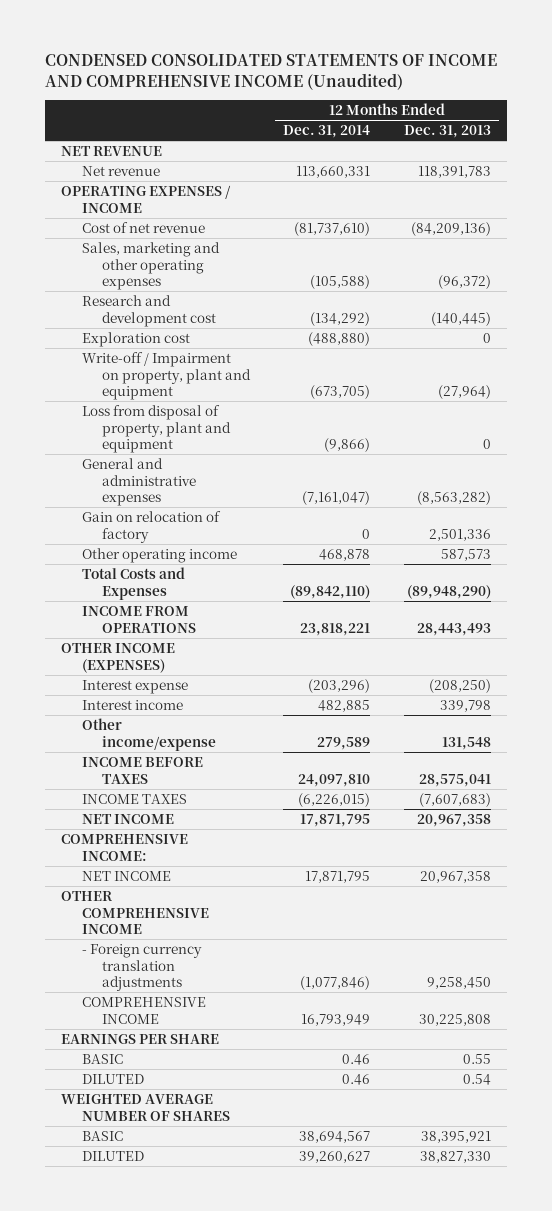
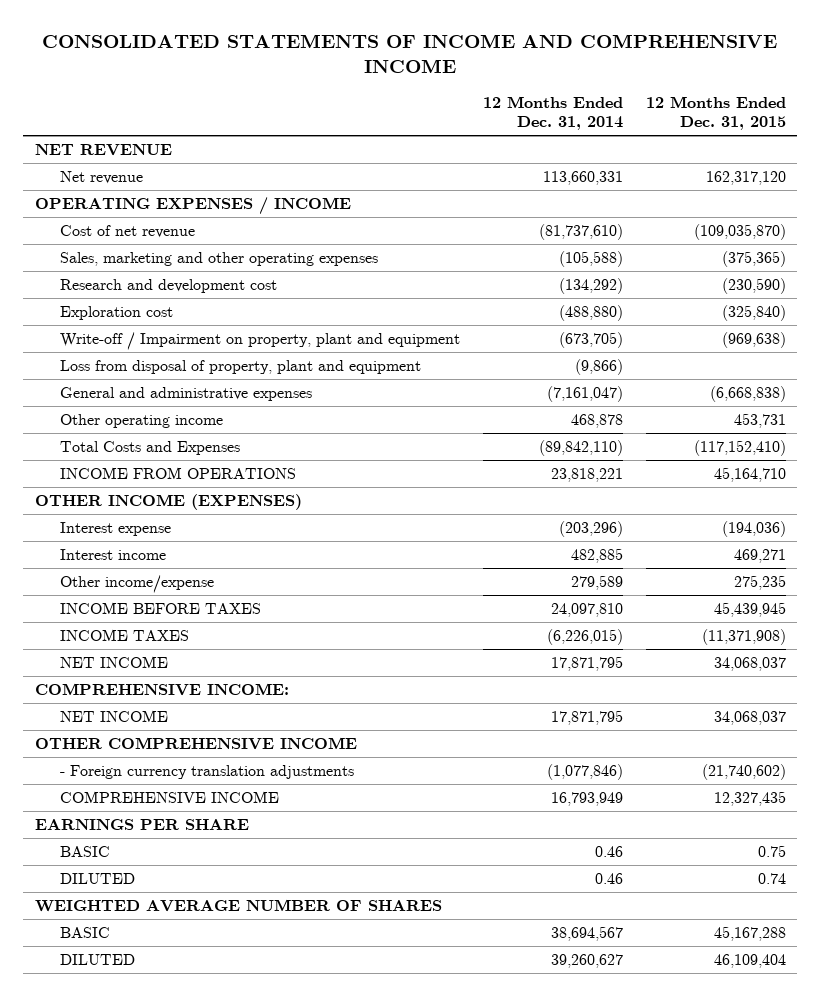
[44,53,497,90] CONDENSED CONSOLIDATED STATEMENTS OF INCOME AND COMPREHENSIVE INCOME (Unaudited) -> [42,34,778,74] CONSOLIDATED STATEMENTS OF INCOME AND COMPREHENSIVE INCOME
[403,125,491,139] Dec. 31, 2013 -> none
none -> [645,96,786,131] 12 Months Ended Dec. 31, 2015
[81,510,221,543] Gain on relocation of factory -> none

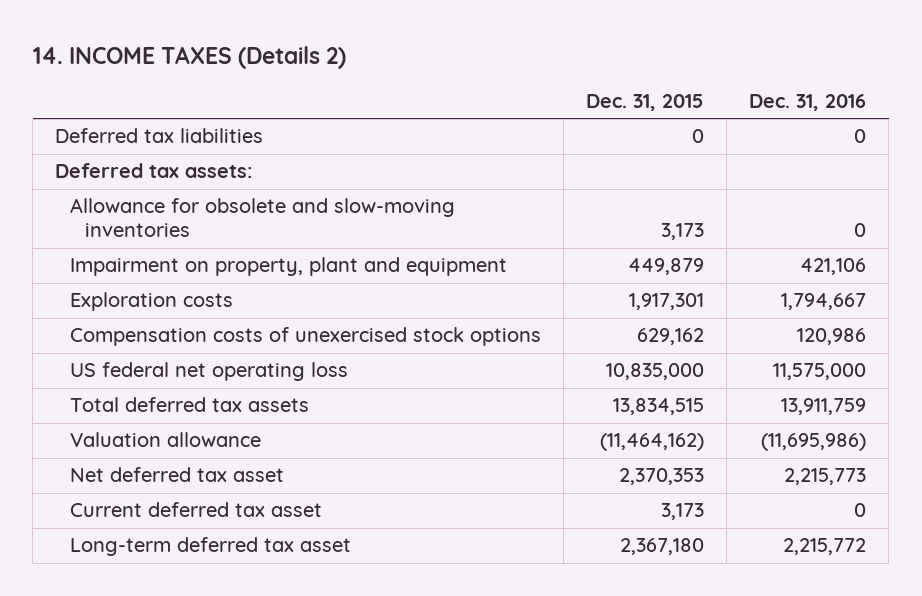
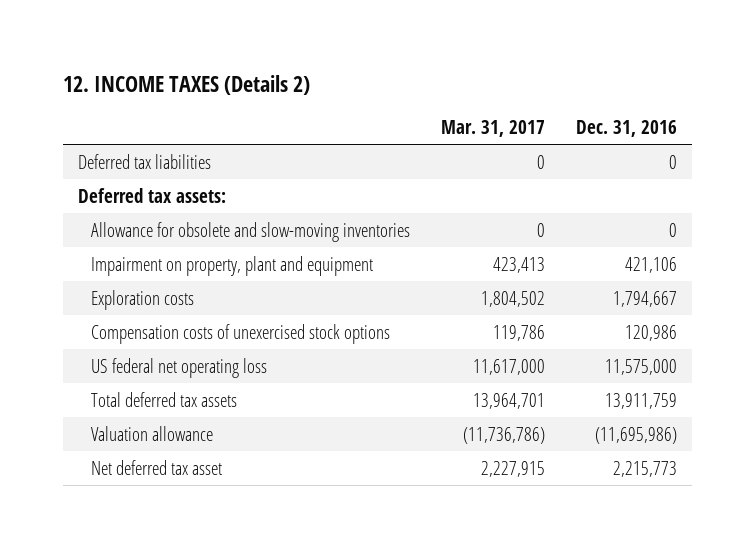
[32,45,346,69] 14. INCOME TAXES (Details 2) -> [62,74,310,95] 12. INCOME TAXES (Details 2)
[586,93,705,111] Dec. 31, 2015 -> none
none -> [440,119,545,137] Mar. 31, 2017
[70,502,323,518] Current deferred tax asset -> none
[70,537,352,557] Long-term deferred tax asset -> none

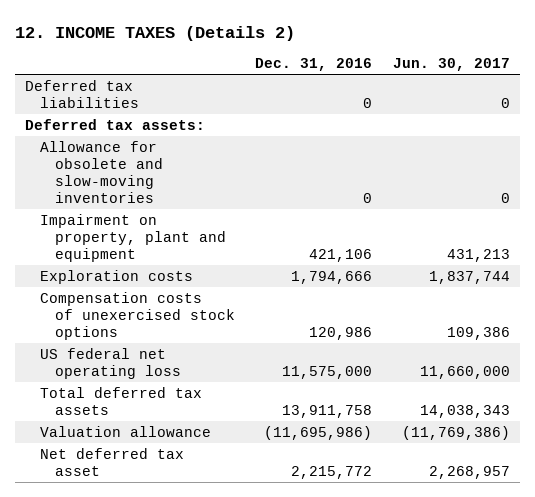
[440,119,545,137] Mar. 31, 2017 -> none
none -> [392,58,510,72] Jun. 30, 2017
[612,290,677,307] 1,794,667 -> [291,270,373,284] 1,794,666
[604,392,677,409] 13,911,759 -> [282,404,373,418] 13,911,758
[612,460,677,477] 2,215,773 -> [291,465,373,479] 2,215,772

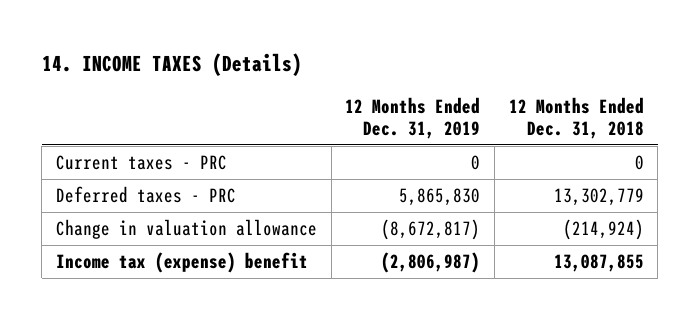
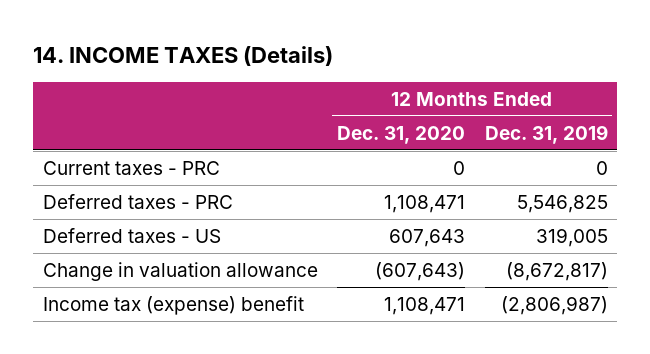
[508,96,644,140] 12 Months Ended Dec. 31, 2018 -> none
none -> [337,125,466,144] Dec. 31, 2020
[399,187,481,206] 5,865,830 -> [516,194,608,213] 5,546,825
none -> [42,227,221,243] Deferred taxes - US

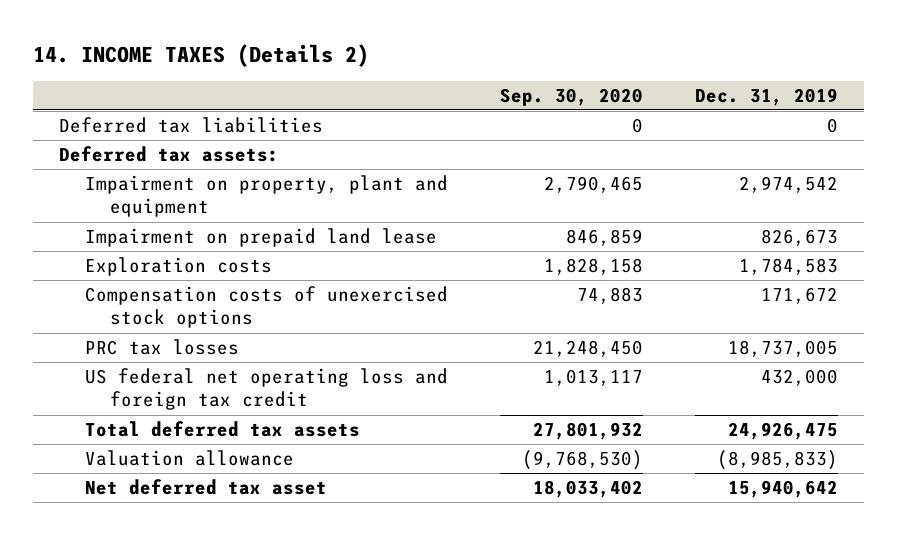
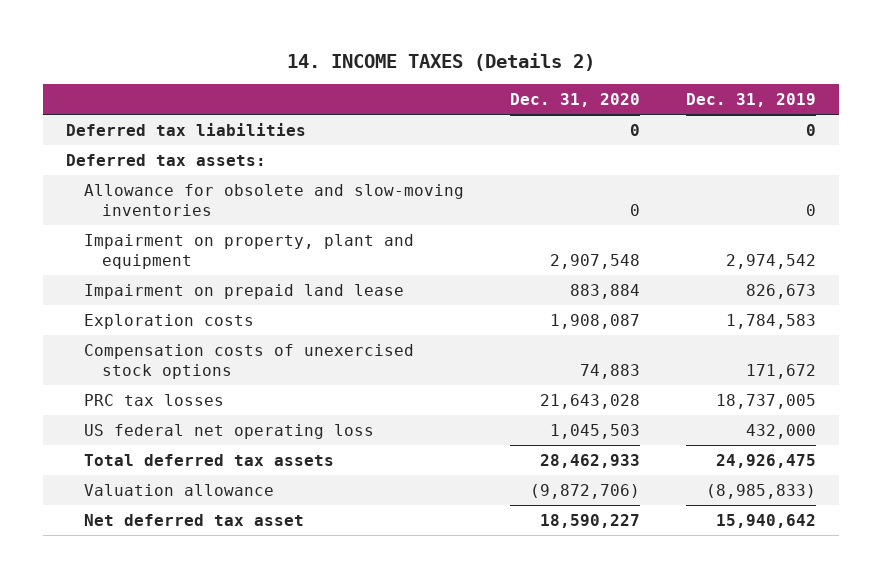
[499,87,643,106] Sep. 30, 2020 -> none
none -> [509,92,640,107] Dec. 31, 2020
none -> [84,183,465,216] Allowance for obsolete and slow-moving inventories
[84,368,448,411] US federal net operating loss and foreign tax credit -> [84,423,375,439] US federal net operating loss

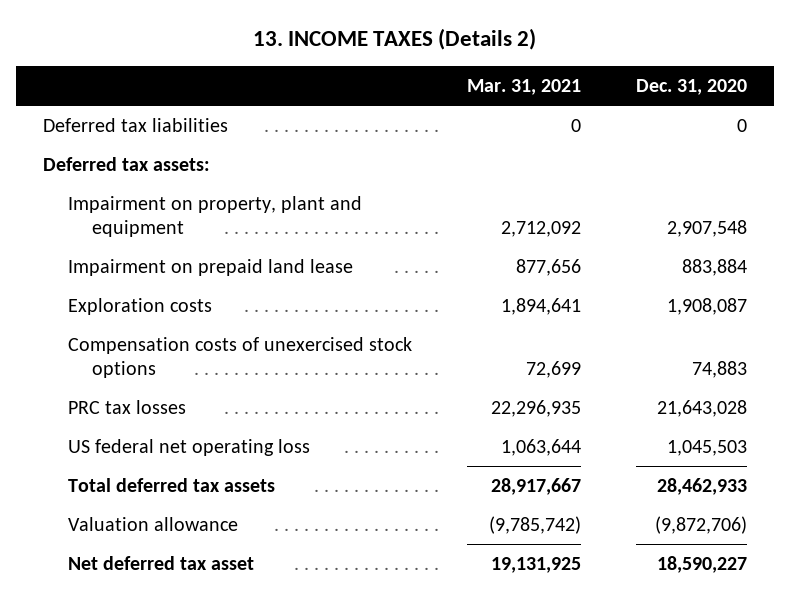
[286,52,595,71] 14. INCOME TAXES (Details 2) -> [253,28,537,51] 13. INCOME TAXES (Details 2)
[685,92,816,107] Dec. 31, 2019 -> none
none -> [466,78,581,95] Mar. 31, 2021
[84,183,465,216] Allowance for obsolete and slow-moving inventories -> none

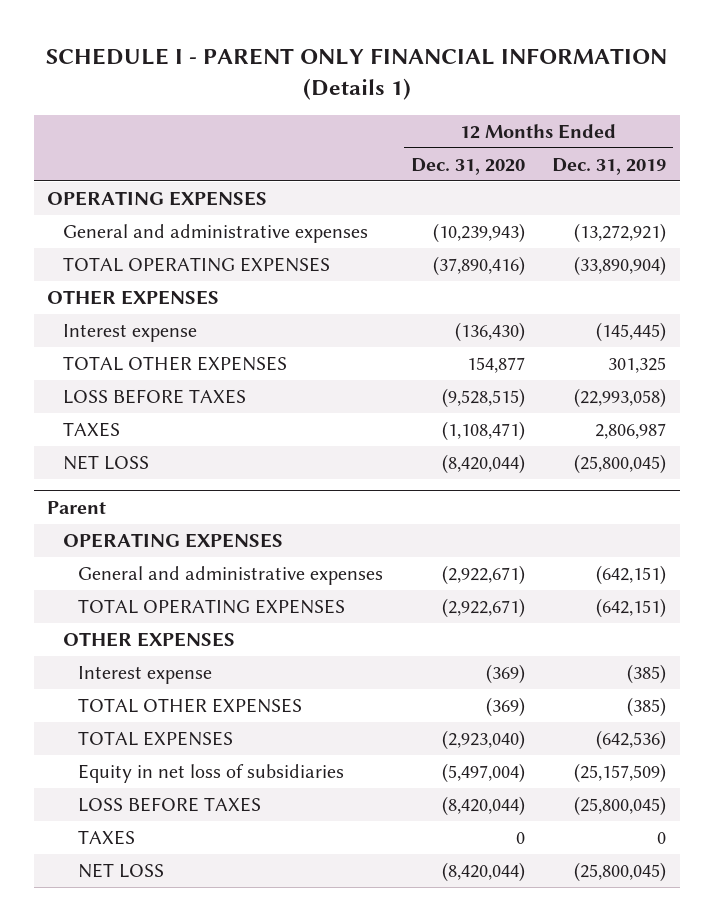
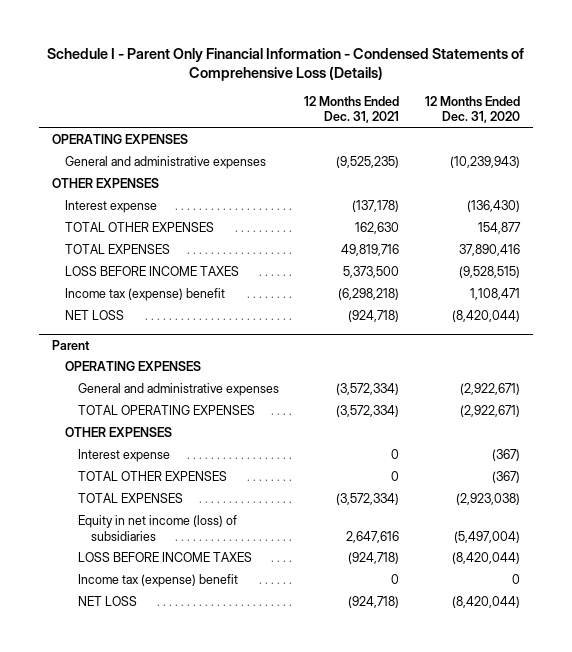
[45,48,667,101] SCHEDULE I - PARENT ONLY FINANCIAL INFORMATION (Details 1) -> [46,47,524,81] Schedule I - Parent Only Financial Information - Condensed Statements of Comprehensive Loss (Details)
[552,157,667,175] Dec. 31, 2019 -> none
none -> [304,95,400,124] 12 Months Ended Dec. 31, 2021
[62,256,330,272] TOTAL OPERATING EXPENSES -> none
none -> [65,244,171,255] TOTAL EXPENSES
[62,388,246,404] LOSS BEFORE TAXES -> [65,266,240,277] LOSS BEFORE INCOME TAXES
[62,421,120,437] TAXES -> [65,288,226,302] Income tax (expense) benefit
[441,420,525,441] (1,108,471) -> [469,288,520,301] 1,108,471
[485,663,525,684] (369) -> [491,449,520,462] (367)
[485,696,525,717] (369) -> [491,471,520,484] (367)
[441,729,525,750] (2,923,040) -> [455,493,520,506] (2,923,038)
[78,763,345,783] Equity in net loss of subsidiaries -> [77,515,237,542] Equity in net income (loss) of subsidiaries
[78,796,262,812] LOSS BEFORE TAXES -> [77,552,252,563] LOSS BEFORE INCOME TAXES
[78,829,136,845] TAXES -> [77,574,238,588] Income tax (expense) benefit

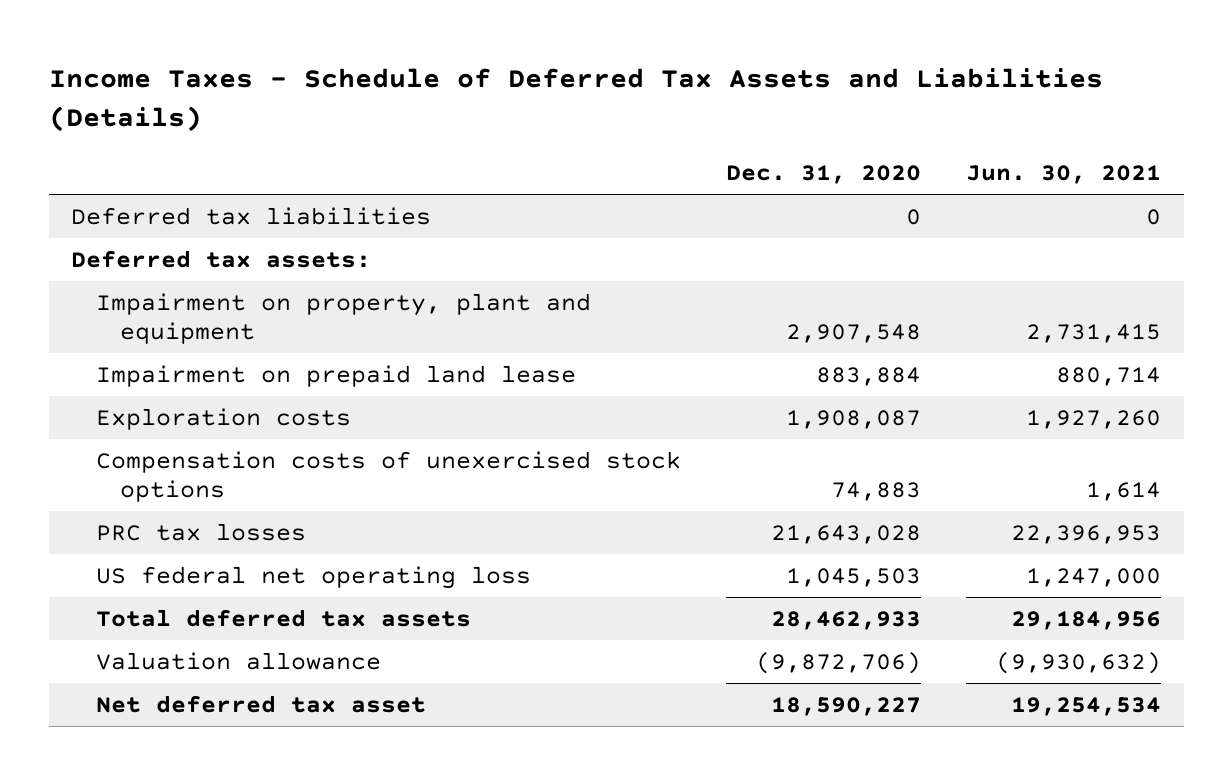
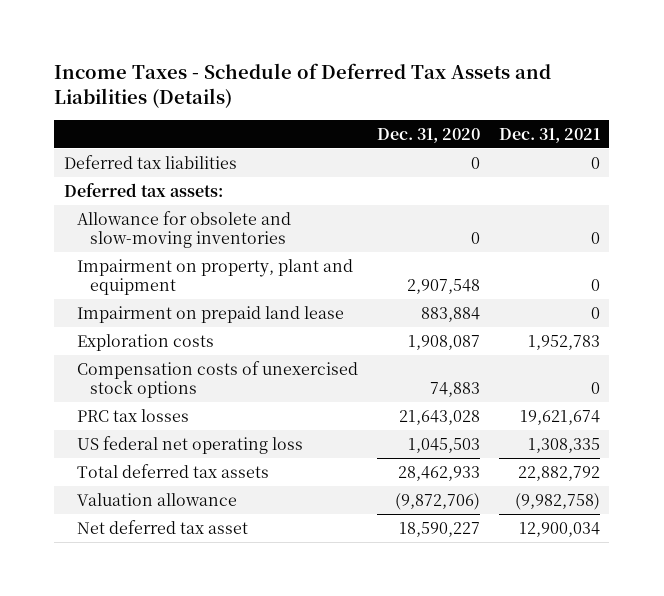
[966,164,1162,184] Jun. 30, 2021 -> none
none -> [498,127,600,143] Dec. 31, 2021
none -> [76,210,291,248] Allowance for obsolete and slow-moving inventories

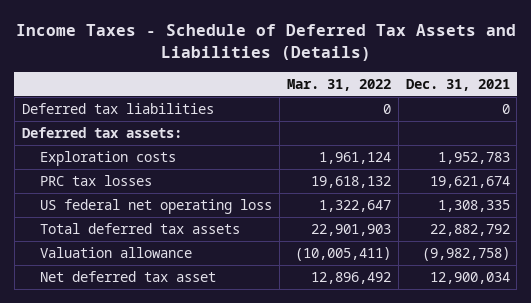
[376,127,480,143] Dec. 31, 2020 -> none
none -> [287,78,392,91] Mar. 31, 2022
[76,210,291,248] Allowance for obsolete and slow-moving inventories -> none
[76,258,353,295] Impairment on property, plant and equipment -> none
[76,305,344,323] Impairment on prepaid land lease -> none
[76,360,358,398] Compensation costs of unexercised stock options -> none

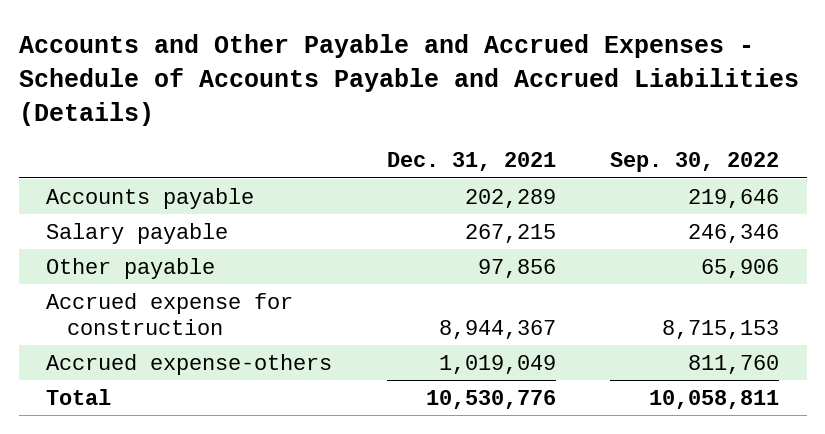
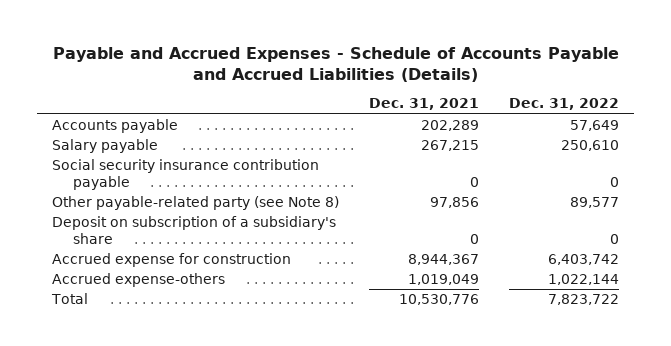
[18,33,799,126] Accounts and Other Payable and Accrued Expenses - Schedule of Accounts Payable and Accrued Liabilities (Details) -> [52,46,619,82] Payable and Accrued Expenses - Schedule of Accounts Payable and Accrued Liabilities (Details)
[610,152,780,173] Sep. 30, 2022 -> none
none -> [509,98,620,111] Dec. 31, 2022
none -> [52,159,320,190] Social security insurance contribution payable
[46,257,216,279] Other payable -> [52,196,340,211] Other payable-related party (see Note 8)
none -> [52,216,337,244] Deposit on subscription of a subsidiary's share

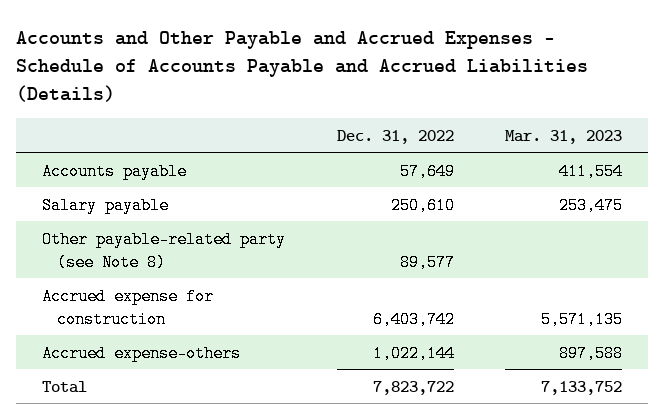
[52,46,619,82] Payable and Accrued Expenses - Schedule of Accounts Payable and Accrued Liabilities (Details) -> [15,30,588,102] Accounts and Other Payable and Accrued Expenses - Schedule of Accounts Payable and Accrued Liabilities (Details)
[369,98,480,111] Dec. 31, 2021 -> none
none -> [505,129,623,144] Mar. 31, 2023
[52,159,320,190] Social security insurance contribution payable -> none
[52,216,337,244] Deposit on subscription of a subsidiary's share -> none

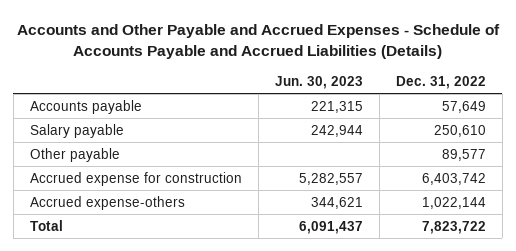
[505,129,623,144] Mar. 31, 2023 -> none
none -> [274,76,363,90] Jun. 30, 2023
[41,230,286,271] Other payable-related party (see Note 8) -> [29,147,120,162] Other payable

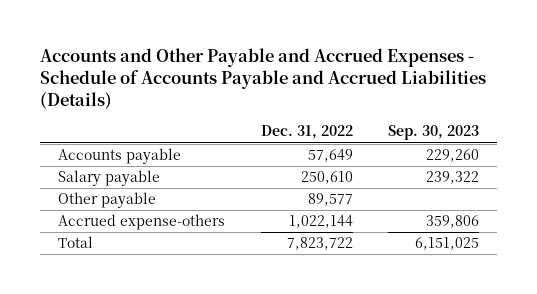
[274,76,363,90] Jun. 30, 2023 -> none
none -> [388,125,480,141] Sep. 30, 2023
[29,171,242,186] Accrued expense for construction -> none

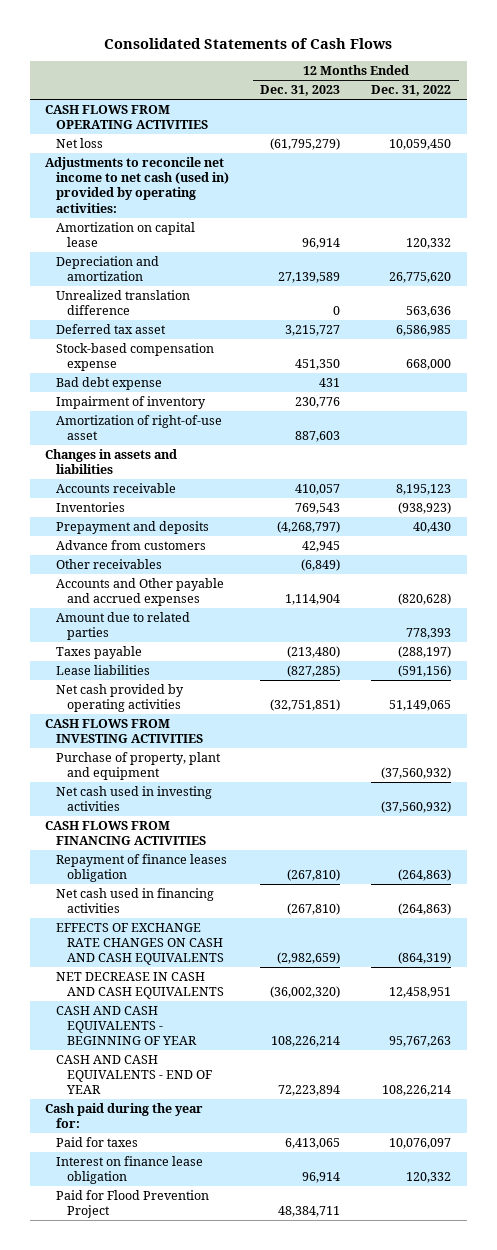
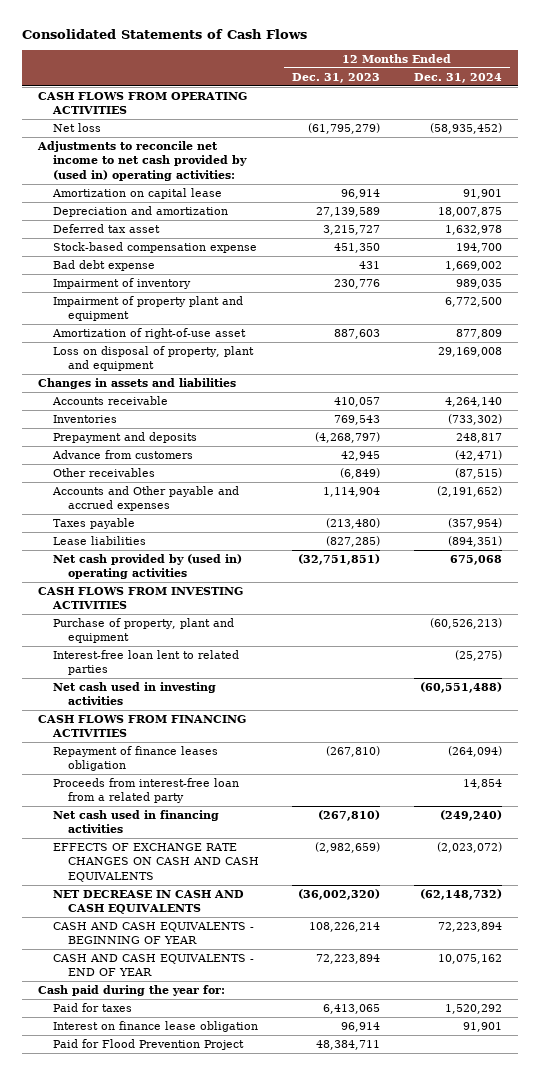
[371,85,452,97] Dec. 31, 2022 -> none
none -> [413,72,502,83] Dec. 31, 2024
[45,156,230,213] Adjustments to reconcile net income to net cash (used in) provided by operating activities: -> [37,140,247,181] Adjustments to reconcile net income to net cash provided by (used in) operating activities:
[56,289,191,316] Unrealized translation difference -> none
none -> [52,295,243,322] Impairment of property plant and equipment
none -> [52,345,254,372] Loss on disposal of property, plant and equipment
[56,611,191,641] Amount due to related parties -> none
[56,683,185,713] Net cash provided by operating activities -> [52,553,242,580] Net cash provided by (used in) operating activities
none -> [52,649,239,676] Interest-free loan lent to related parties
none -> [52,777,239,804] Proceeds from interest-free loan from a related party

